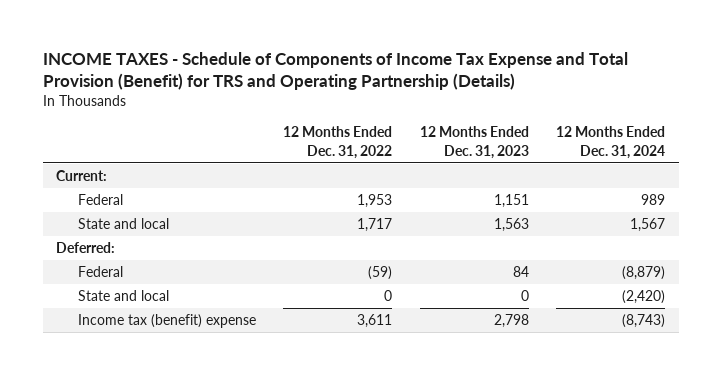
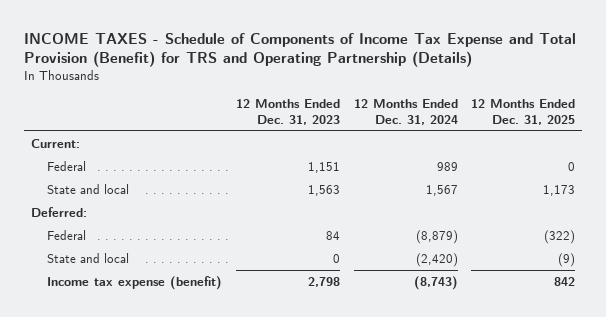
[283,126,393,159] 12 Months Ended Dec. 31, 2022 -> none
none -> [471,98,576,125] 12 Months Ended Dec. 31, 2025
[77,314,256,329] Income tax (benefit) expense -> [47,275,223,290] Income tax expense (benefit)

